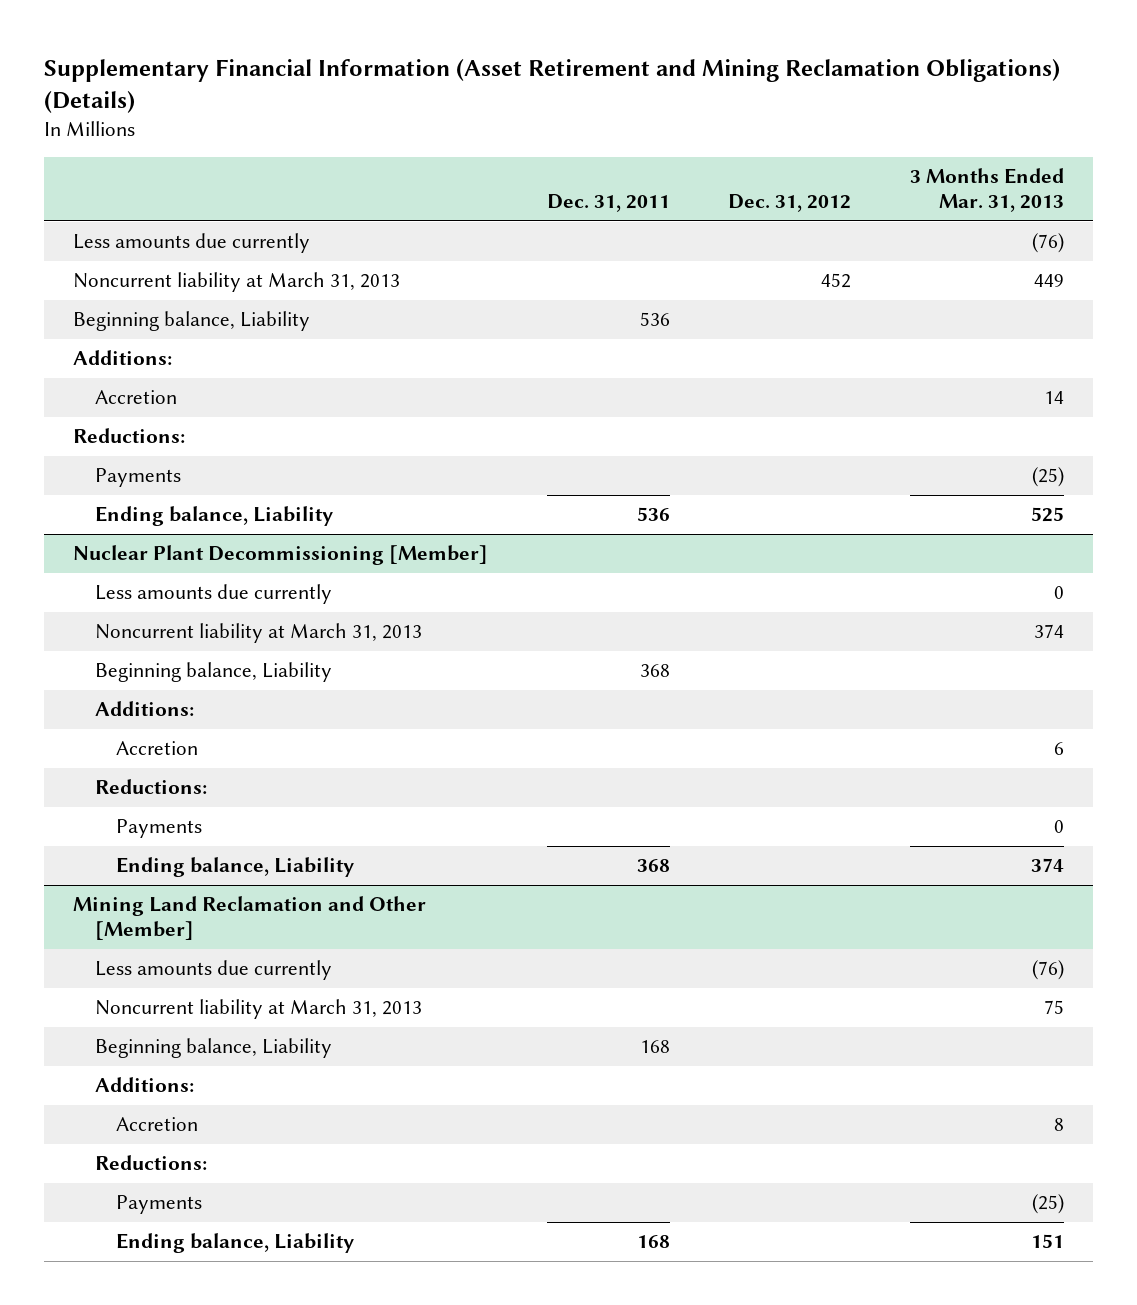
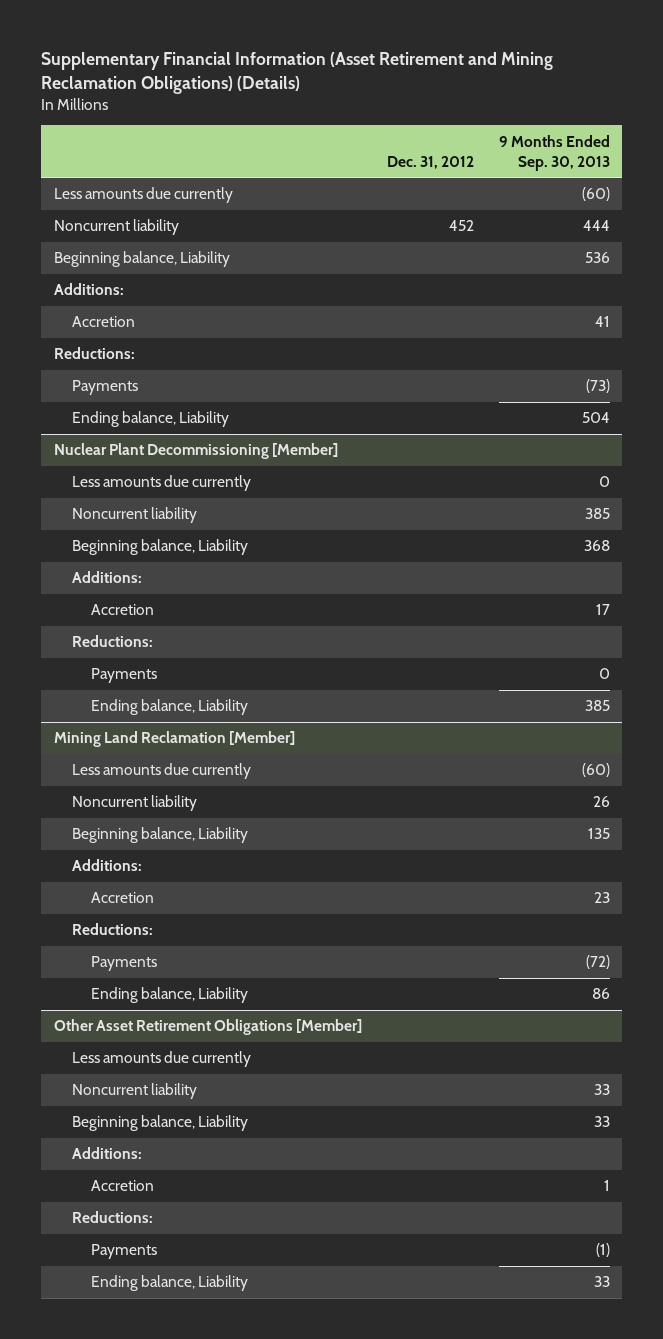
[546,194,670,213] Dec. 31, 2011 -> none
[909,168,1064,213] 3 Months Ended Mar. 31, 2013 -> none
none -> [498,134,610,171] 9 Months Ended Sep. 30, 2013
[72,272,400,293] Noncurrent liability at March 31, 2013 -> [53,219,179,236] Noncurrent liability
[94,623,422,644] Noncurrent liability at March 31, 2013 -> [72,507,198,524] Noncurrent liability
[72,896,426,941] Mining Land Reclamation and Other [Member] -> [53,731,295,748] Mining Land Reclamation [Member]
[94,999,422,1020] Noncurrent liability at March 31, 2013 -> [72,795,198,812] Noncurrent liability
none -> [53,1019,362,1036] Other Asset Retirement Obligations [Member]
none -> [72,1051,252,1068] Less amounts due currently
none -> [72,1083,198,1100] Noncurrent liability
none -> [72,1115,249,1132] Beginning balance, Liability
none -> [72,1147,143,1160] Additions:
none -> [91,1180,155,1192] Accretion
none -> [72,1211,154,1224] Reductions:
none -> [91,1244,158,1260] Payments
none -> [91,1275,249,1292] Ending balance, Liability

